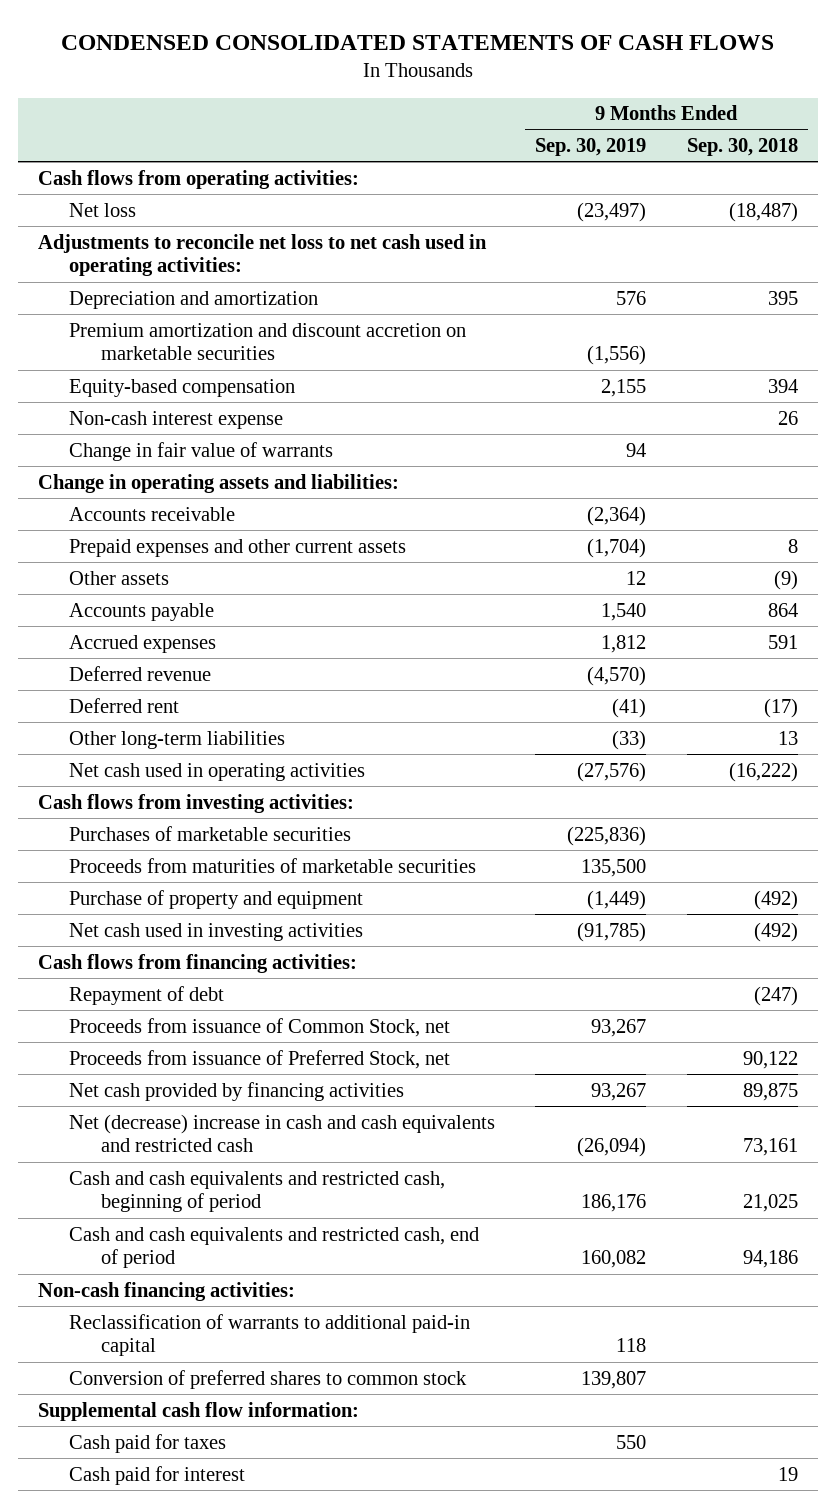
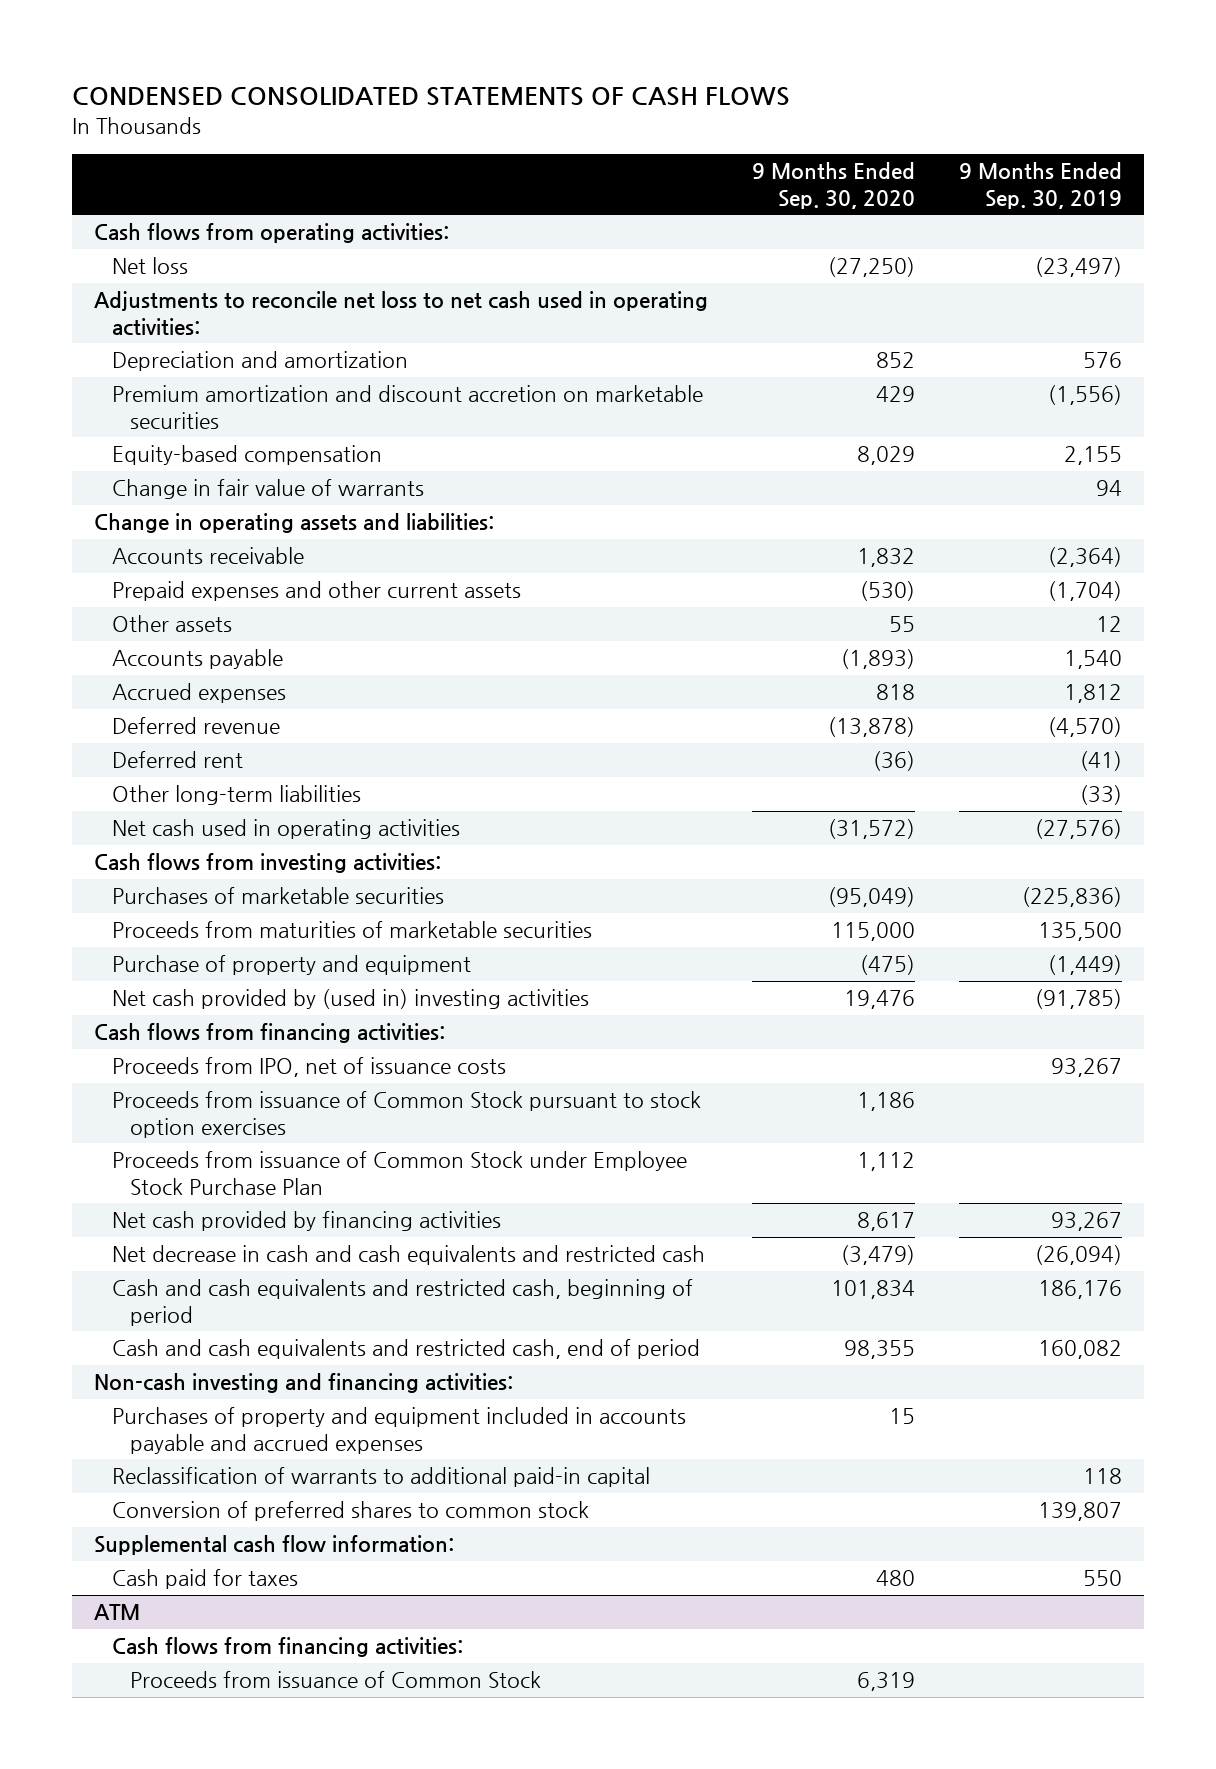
[686,138,798,157] Sep. 30, 2018 -> none
none -> [751,162,915,209] 9 Months Ended Sep. 30, 2020
[69,410,284,429] Non-cash interest expense -> none
[69,922,364,941] Net cash used in investing activities -> [111,989,589,1010] Net cash provided by (used in) investing activities
[69,985,225,1005] Repayment of debt -> none
[69,1049,451,1069] Proceeds from issuance of Preferred Stock, net -> none
[69,1017,451,1037] Proceeds from issuance of Common Stock, net -> [111,1057,506,1078] Proceeds from IPO, net of issuance costs
none -> [111,1091,701,1138] Proceeds from issuance of Common Stock pursuant to stock option exercises
none -> [111,1151,687,1195] Proceeds from issuance of Common Stock under Employee Stock Purchase Plan
[69,1113,496,1153] Net (decrease) increase in cash and cash equivalents and restricted cash -> [111,1245,705,1266] Net decrease in cash and cash equivalents and restricted cash
[37,1281,295,1301] Non-cash financing activities: -> [93,1373,513,1394] Non-cash investing and financing activities:
none -> [111,1407,686,1454] Purchases of property and equipment included in accounts payable and accrued expenses
[69,1465,246,1485] Cash paid for interest -> none
none -> [93,1604,140,1621] ATM
none -> [111,1637,463,1658] Cash flows from financing activities:
none -> [129,1671,541,1689] Proceeds from issuance of Common Stock

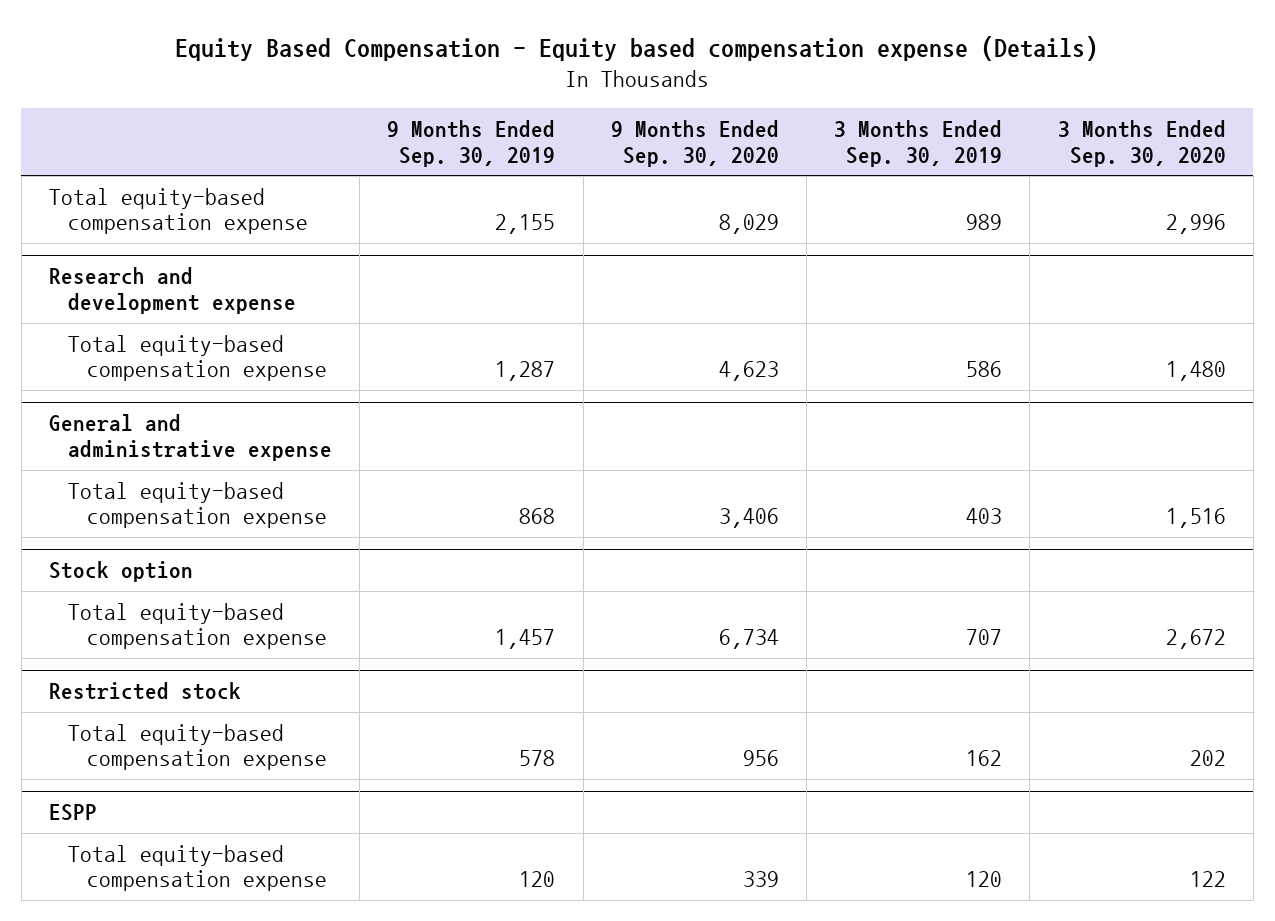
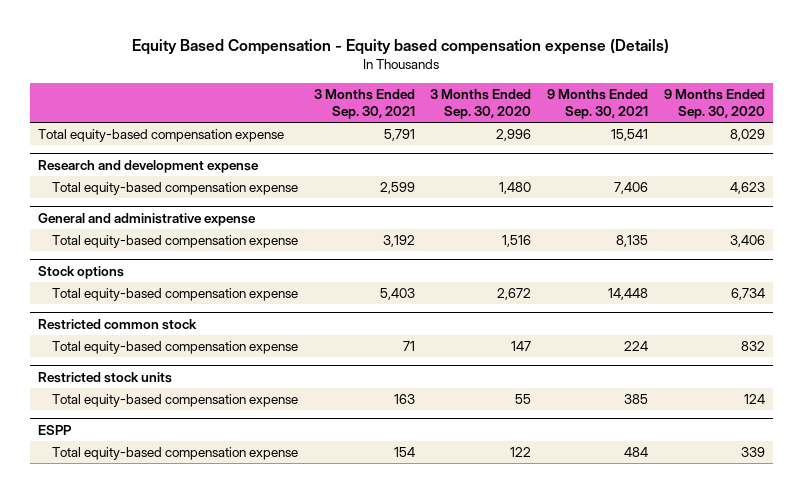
[387,120,556,167] 9 Months Ended Sep. 30, 2019 -> none
[834,120,1003,167] 3 Months Ended Sep. 30, 2019 -> none
none -> [313,88,415,119] 3 Months Ended Sep. 30, 2021
none -> [547,88,649,119] 9 Months Ended Sep. 30, 2021
[49,561,194,583] Stock option -> [37,265,124,279] Stock options
[49,682,242,701] Restricted stock -> [37,318,197,330] Restricted common stock
[742,750,779,767] 956 -> [741,341,766,352] 832
[1189,750,1226,767] 202 -> [511,341,532,352] 147
none -> [37,371,172,383] Restricted stock units
none -> [51,394,298,408] Total equity-based compensation expense

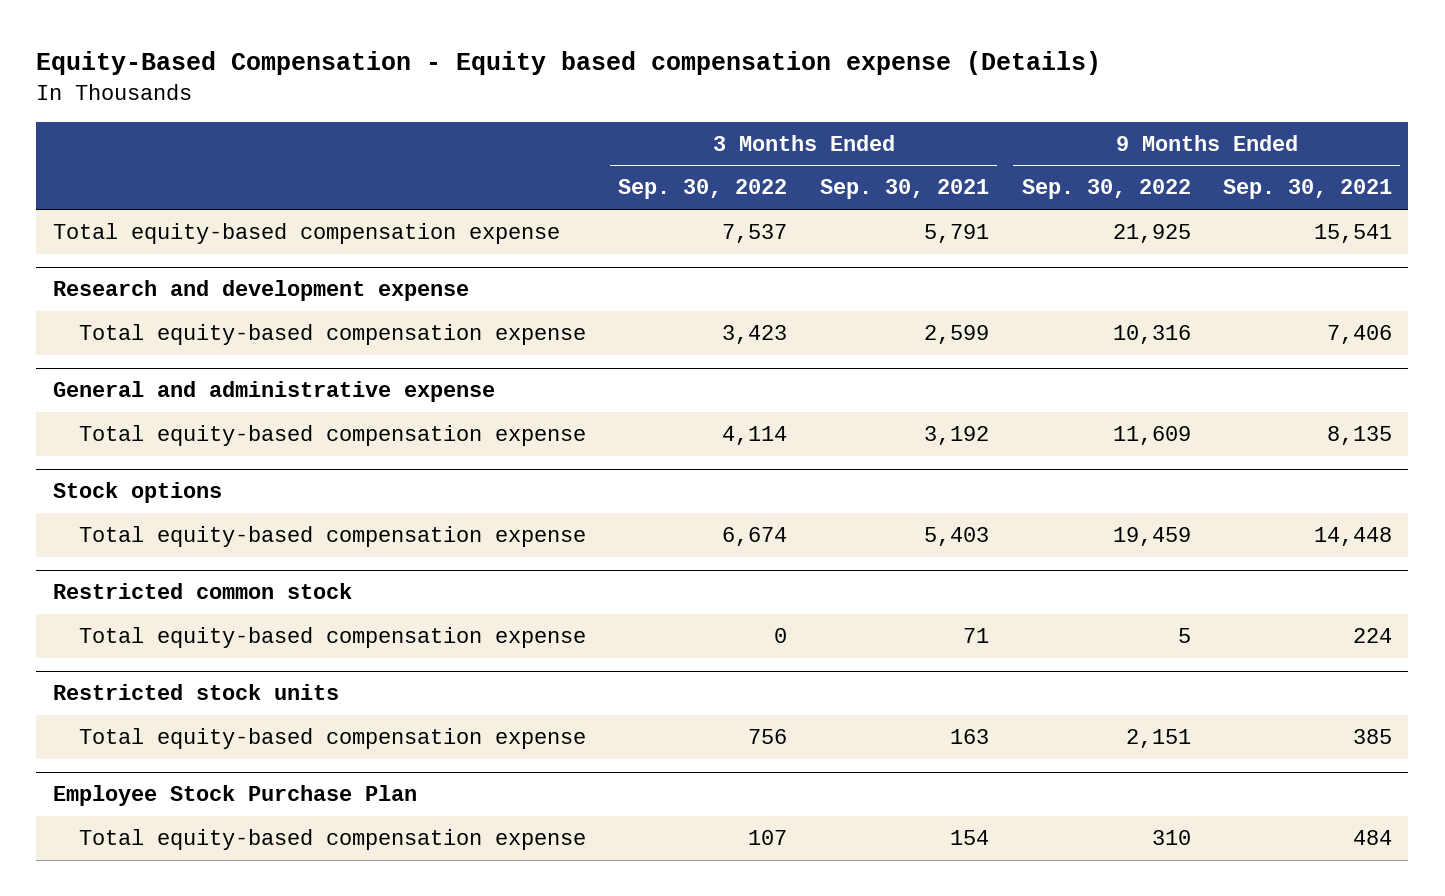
[132,38,670,55] Equity Based Compensation - Equity based compensation expense (Details) -> [36,51,1102,76] Equity-Based Compensation - Equity based compensation expense (Details)
[430,88,532,119] 3 Months Ended Sep. 30, 2020 -> none
[664,88,766,119] 9 Months Ended Sep. 30, 2020 -> none
none -> [618,179,788,200] Sep. 30, 2022
none -> [1021,179,1191,200] Sep. 30, 2022
[37,424,72,435] ESPP -> [52,785,417,807] Employee Stock Purchase Plan

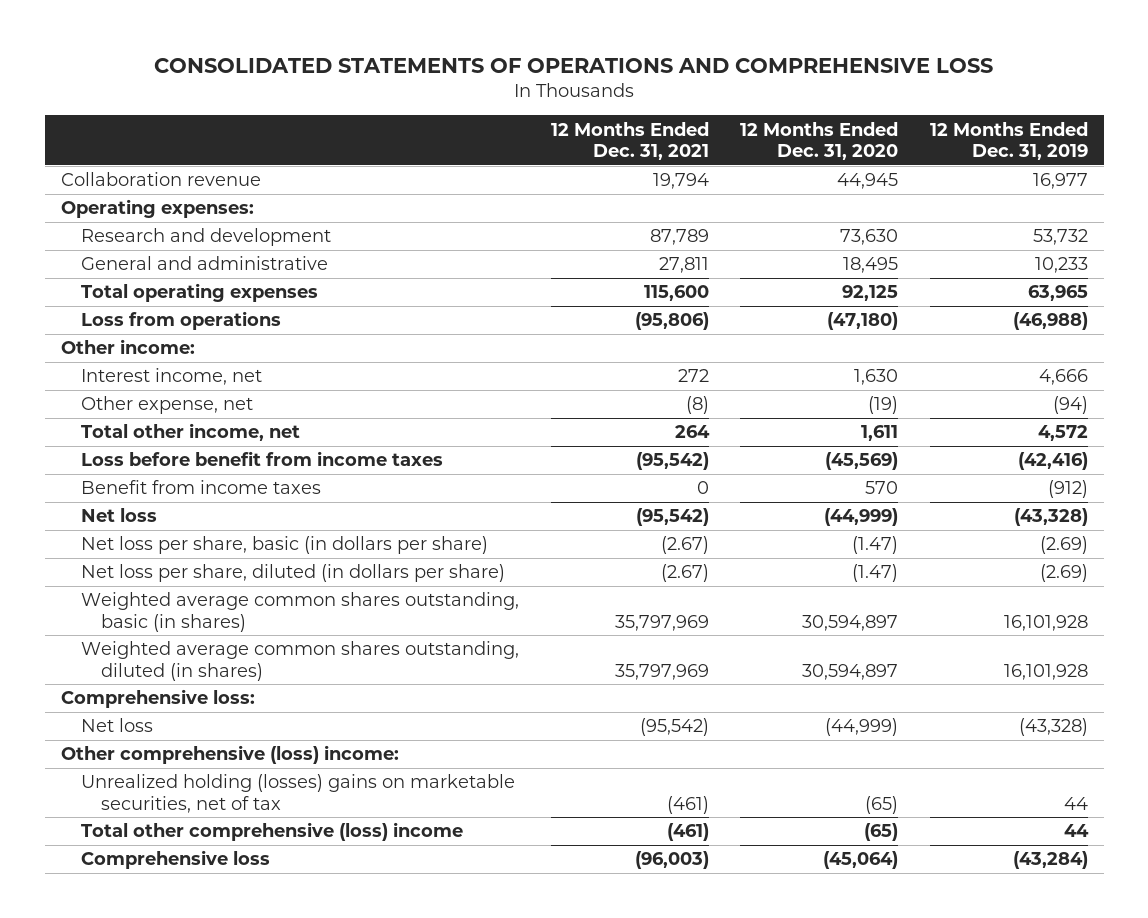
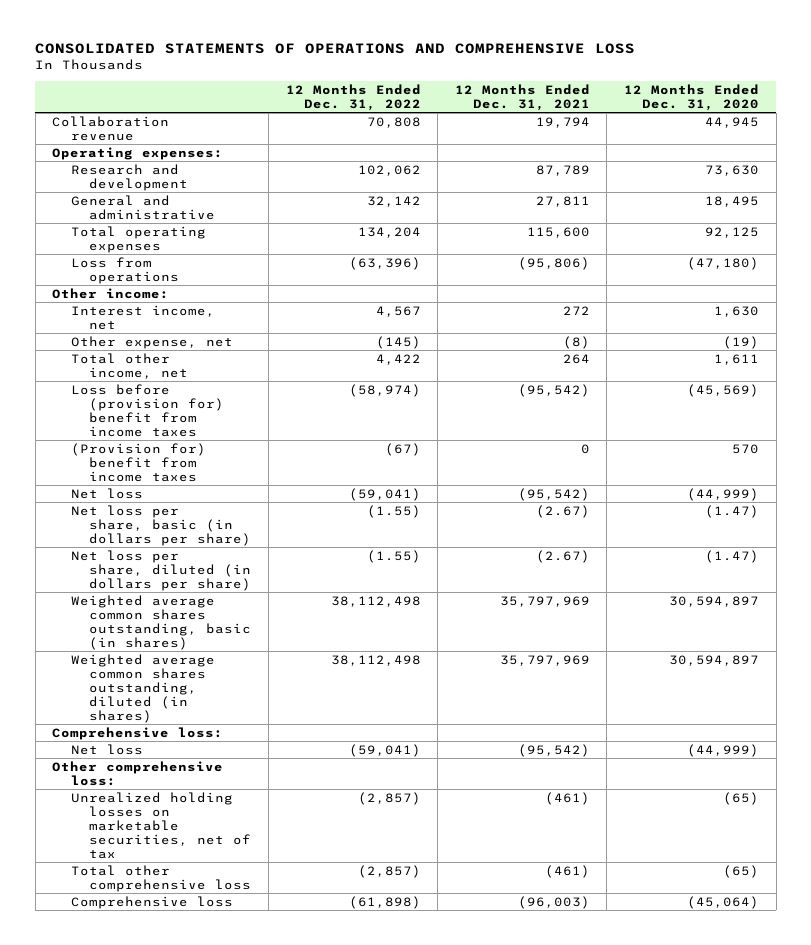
[929,121,1088,161] 12 Months Ended Dec. 31, 2019 -> none
none -> [285,83,421,111] 12 Months Ended Dec. 31, 2022
[80,451,443,467] Loss before benefit from income taxes -> [70,383,225,437] Loss before (provision for) benefit from income taxes
[80,480,321,495] Benefit from income taxes -> [70,442,206,482] (Provision for) benefit from income taxes
[60,745,399,765] Other comprehensive (loss) income: -> [52,760,224,786] Other comprehensive loss:
[80,774,515,813] Unrealized holding (losses) gains on marketable securities, net of tax -> [70,791,252,859] Unrealized holding losses on marketable securities, net of tax
[80,822,463,842] Total other comprehensive (loss) income -> [70,864,252,892] Total other comprehensive loss

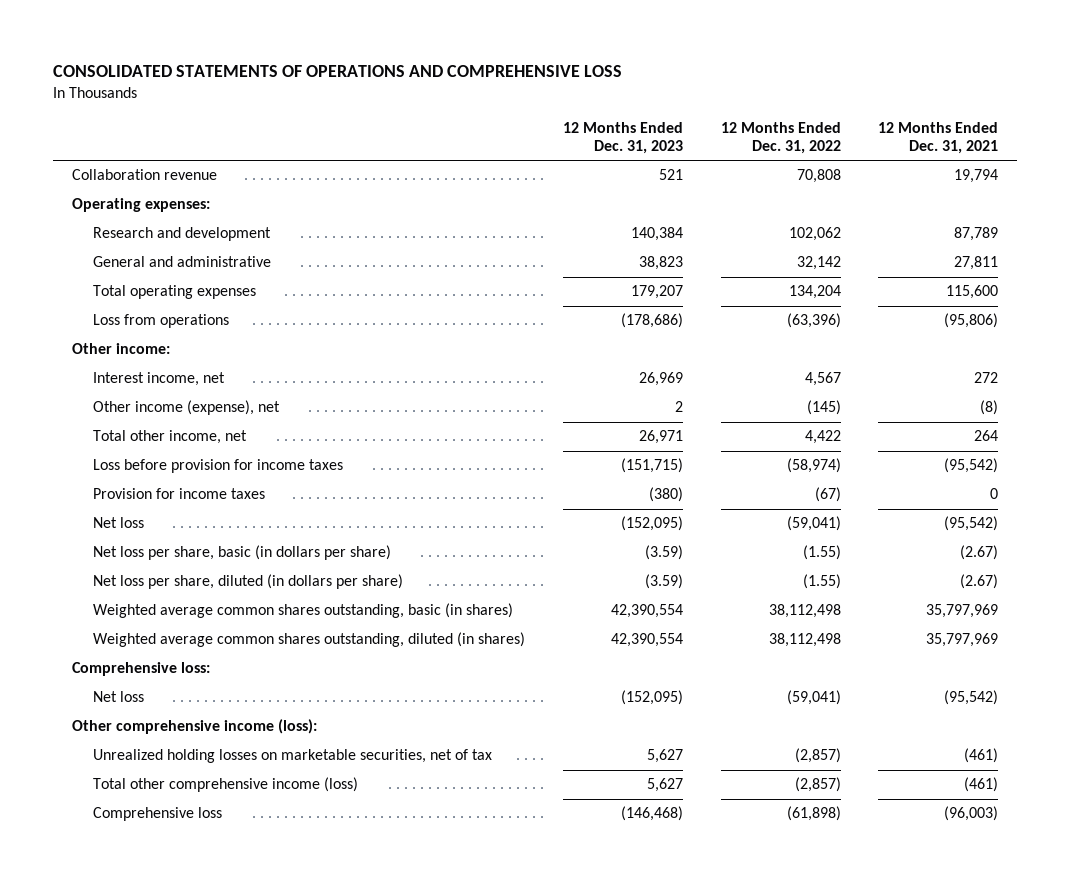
[623,83,759,111] 12 Months Ended Dec. 31, 2020 -> none
none -> [562,122,683,154] 12 Months Ended Dec. 31, 2023
[70,335,233,349] Other expense, net -> [93,400,281,416] Other income (expense), net
[70,383,225,437] Loss before (provision for) benefit from income taxes -> [93,459,344,474] Loss before provision for income taxes
[70,442,206,482] (Provision for) benefit from income taxes -> [93,488,266,500] Provision for income taxes
[52,760,224,786] Other comprehensive loss: -> [72,719,318,735] Other comprehensive income (loss):
[70,864,252,892] Total other comprehensive loss -> [93,777,359,793] Total other comprehensive income (loss)

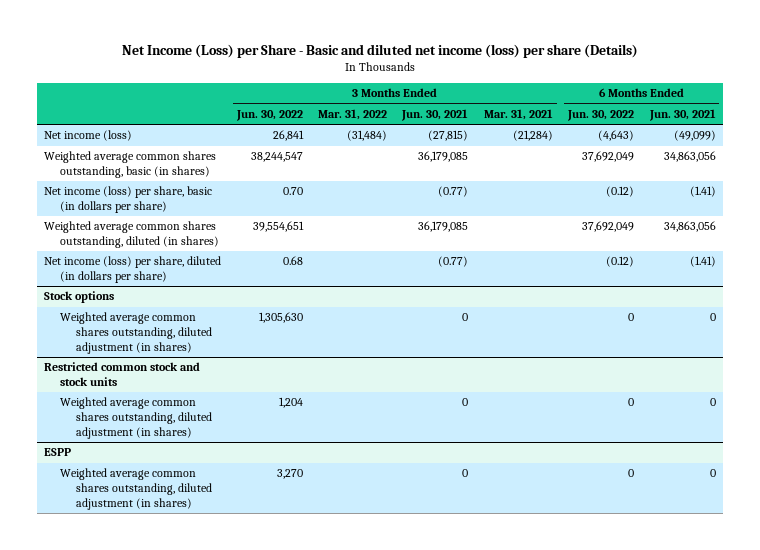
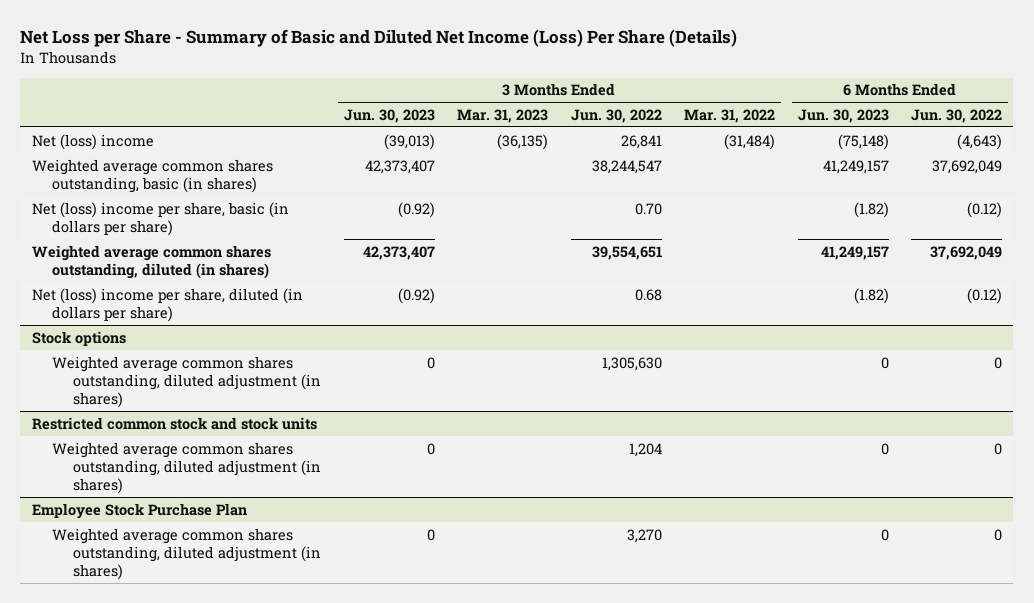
[121,43,638,58] Net Income (Loss) per Share - Basic and diluted net income (loss) per share (Details) -> [20,29,738,48] Net Loss per Share - Summary of Basic and Diluted Net Income (Loss) Per Share (Details)
[401,109,469,122] Jun. 30, 2021 -> none
[483,109,553,121] Mar. 31, 2021 -> none
[648,109,716,122] Jun. 30, 2021 -> none
none -> [343,108,435,123] Jun. 30, 2023
none -> [457,108,549,123] Mar. 31, 2023
none -> [797,108,889,123] Jun. 30, 2023
[44,130,133,142] Net income (loss) -> [31,133,154,150] Net (loss) income
[44,186,213,214] Net income (loss) per share, basic (in dollars per share) -> [31,201,289,236] Net (loss) income per share, basic (in dollars per share)
[44,256,222,284] Net income (loss) per share, diluted (in dollars per share) -> [31,287,303,322] Net (loss) income per share, diluted (in dollars per share)
[44,448,72,457] ESPP -> [31,502,247,519] Employee Stock Purchase Plan

